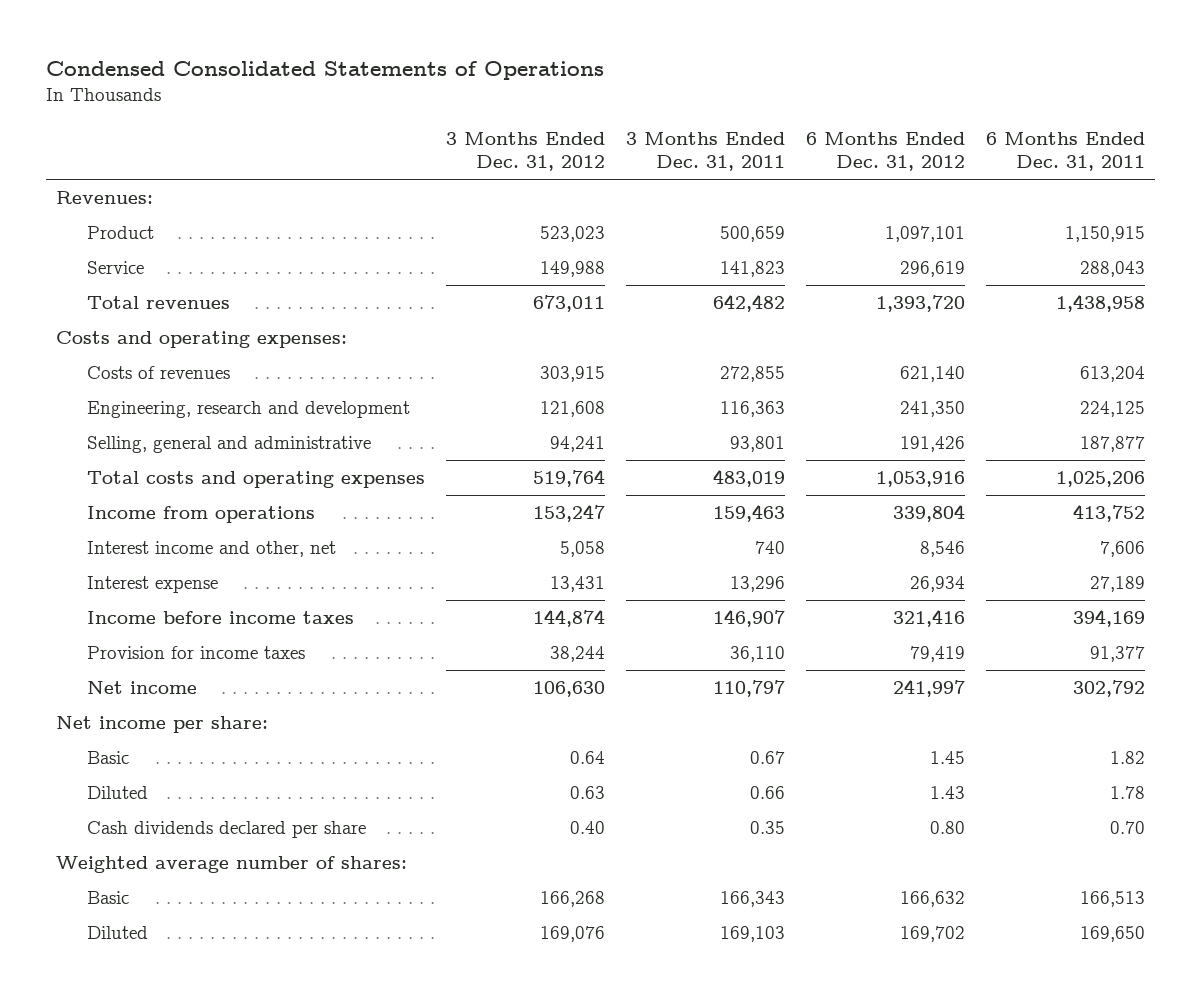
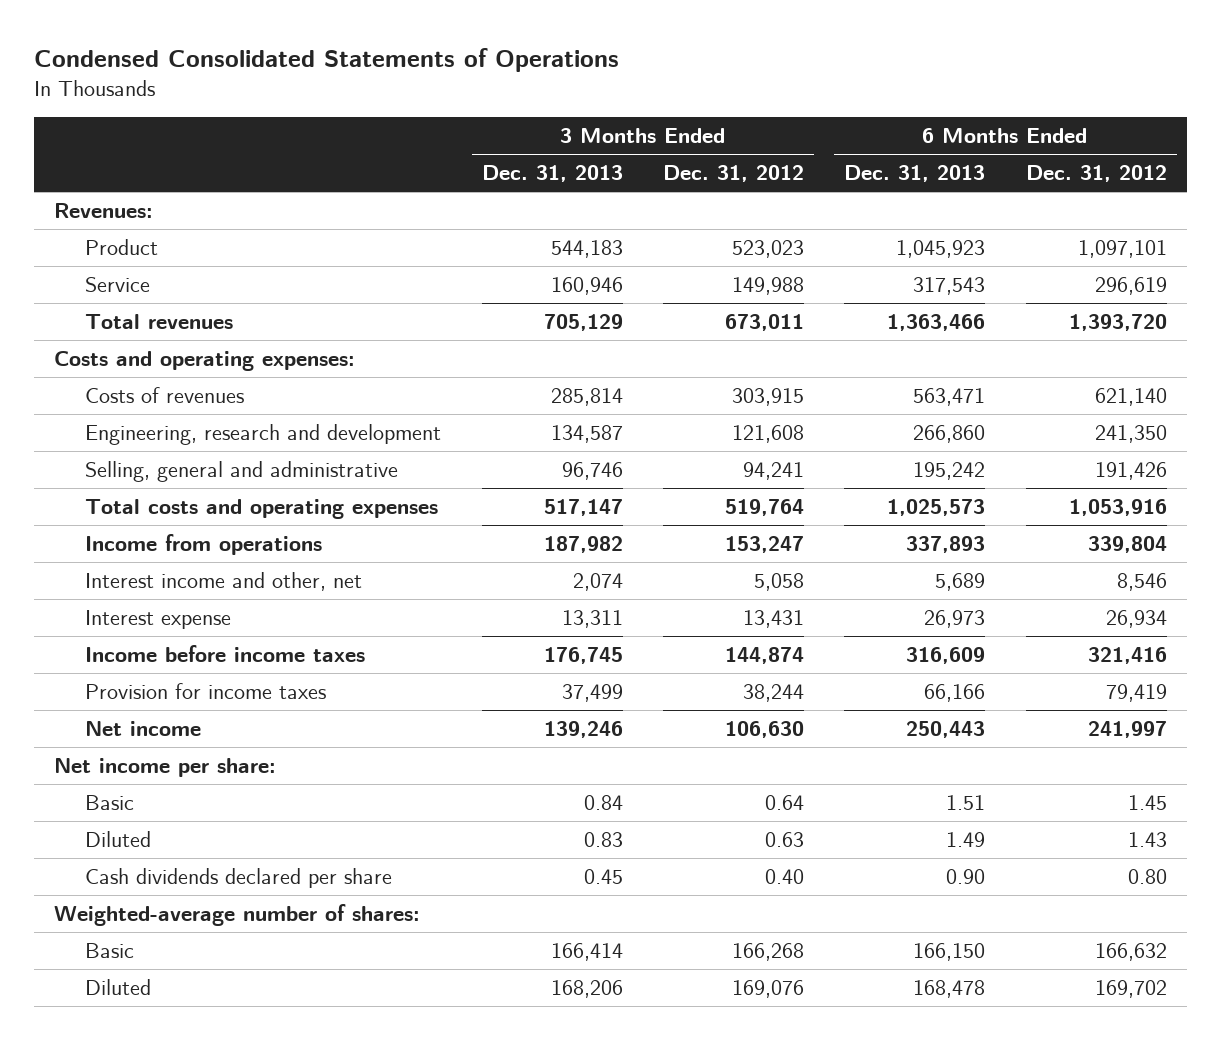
[625,131,785,172] 3 Months Ended Dec. 31, 2011 -> none
[985,131,1145,172] 6 Months Ended Dec. 31, 2011 -> none
none -> [481,165,623,183] Dec. 31, 2013
none -> [844,165,986,183] Dec. 31, 2013
[56,856,408,874] Weighted average number of shares: -> [54,903,421,926] Weighted-average number of shares:

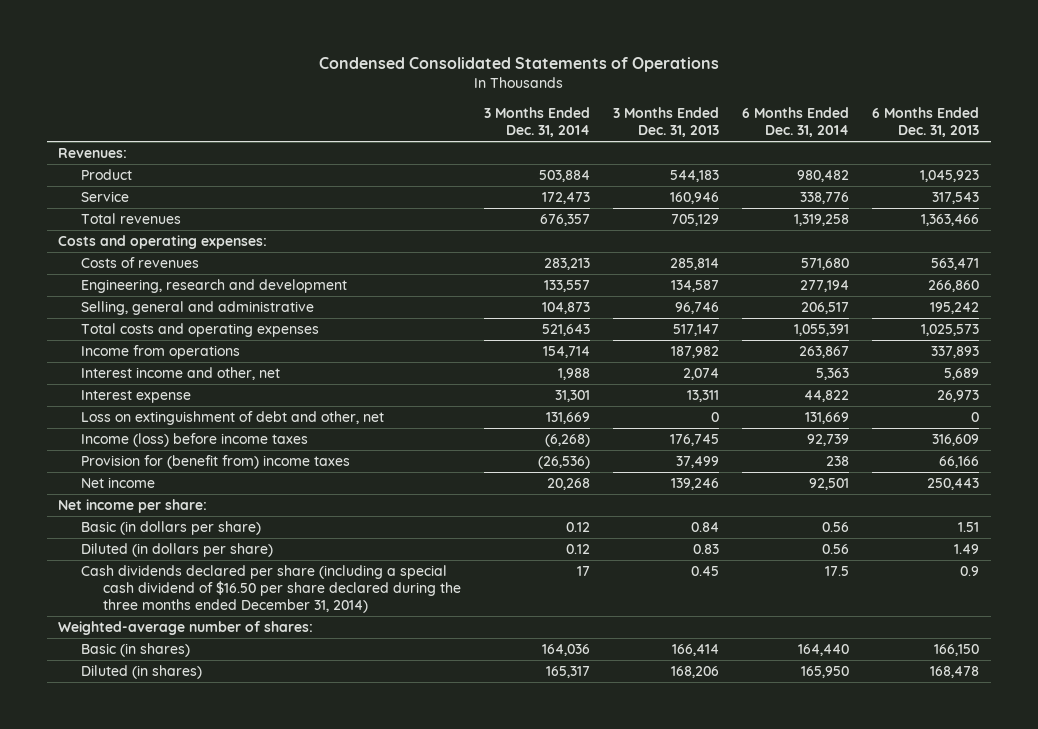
[663,165,805,183] Dec. 31, 2012 -> none
[1025,165,1167,183] Dec. 31, 2012 -> none
none -> [484,107,591,138] 3 Months Ended Dec. 31, 2014
none -> [742,107,850,138] 6 Months Ended Dec. 31, 2014
none -> [80,410,384,425] Loss on extinguishment of debt and other, net
[85,644,366,662] Income before income taxes -> [80,432,308,447] Income (loss) before income taxes
[85,682,327,699] Provision for income taxes -> [80,454,350,469] Provision for (benefit from) income taxes
[85,794,135,810] Basic -> [80,520,261,535] Basic (in dollars per share)
[85,830,152,847] Diluted -> [80,542,273,557] Diluted (in dollars per share)
[85,867,393,888] Cash dividends declared per share -> [80,564,462,614] Cash dividends declared per share (including a special cash dividend of $16.50 per share declared during the three months ended December 31, 2014)
[946,868,986,884] 0.90 -> [960,565,980,576] 0.9
[85,942,135,958] Basic -> [80,642,190,657] Basic (in shares)
[85,978,152,995] Diluted -> [80,664,202,679] Diluted (in shares)

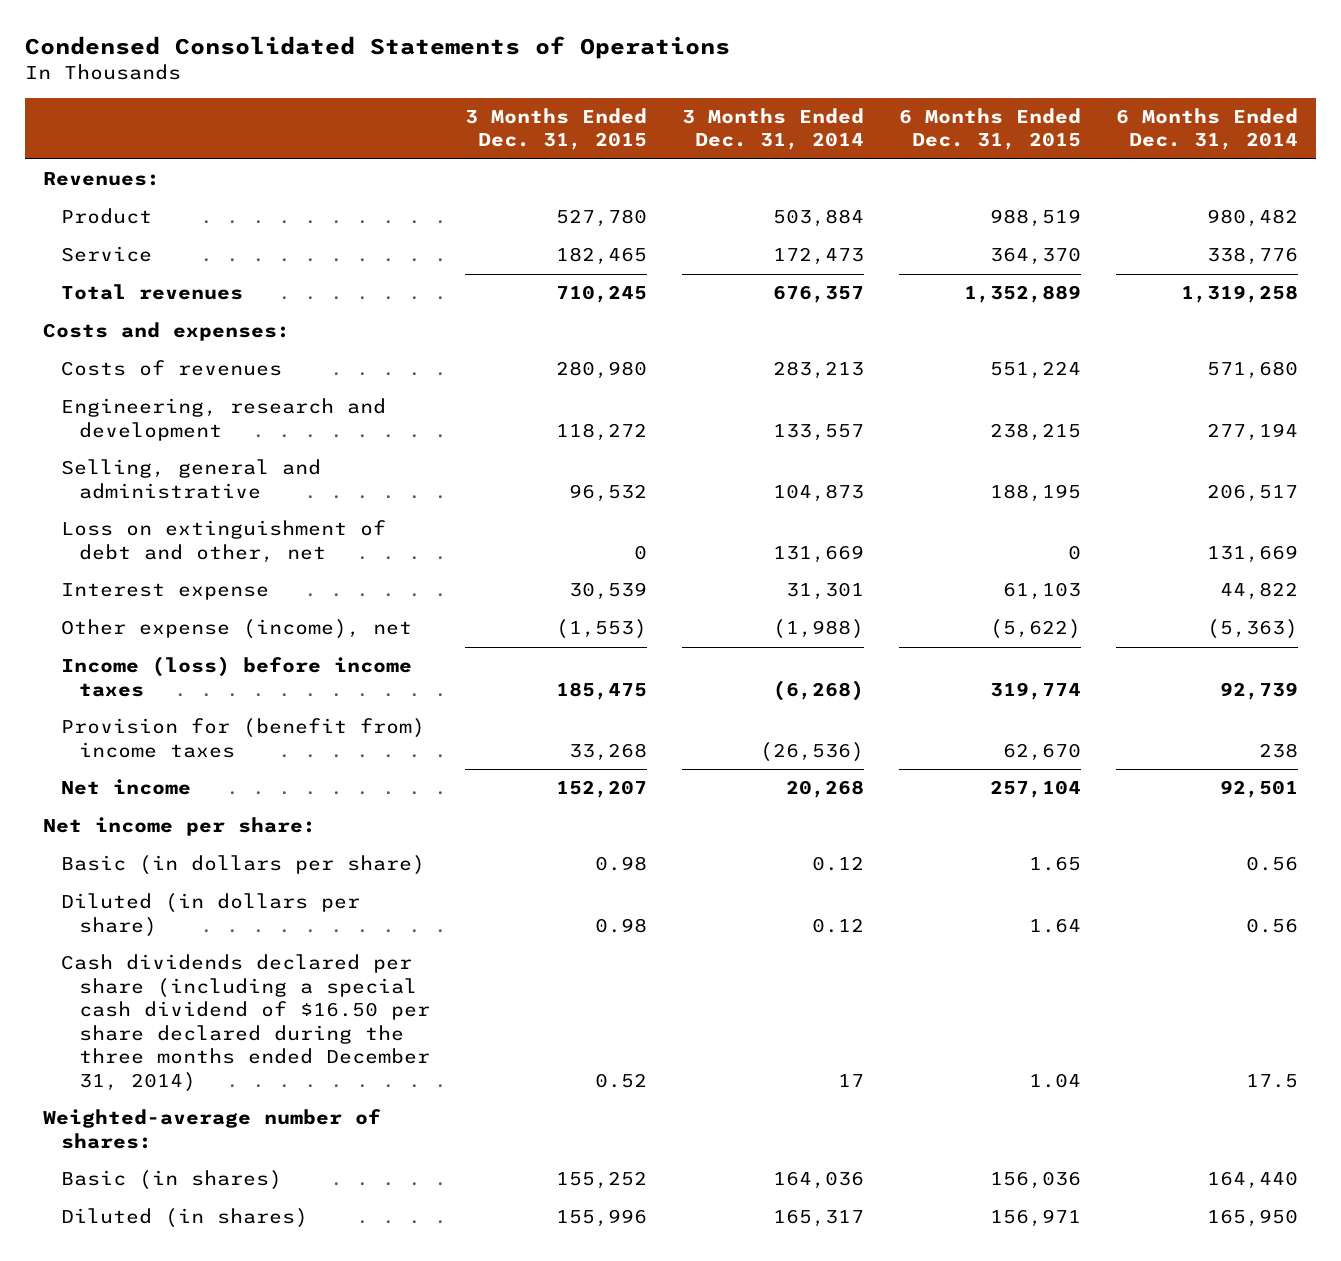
[613,107,720,138] 3 Months Ended Dec. 31, 2013 -> none
[872,107,980,138] 6 Months Ended Dec. 31, 2013 -> none
none -> [464,107,647,151] 3 Months Ended Dec. 31, 2015
none -> [899,107,1082,151] 6 Months Ended Dec. 31, 2015
[58,234,268,249] Costs and operating expenses: -> [42,322,290,342] Costs and expenses:
[80,322,319,337] Total costs and operating expenses -> none
[80,344,240,359] Income from operations -> none
[80,366,280,380] Interest income and other, net -> none
[80,389,191,403] Interest expense -> [60,583,269,601] Interest expense
none -> [60,619,412,640] Other expense (income), net

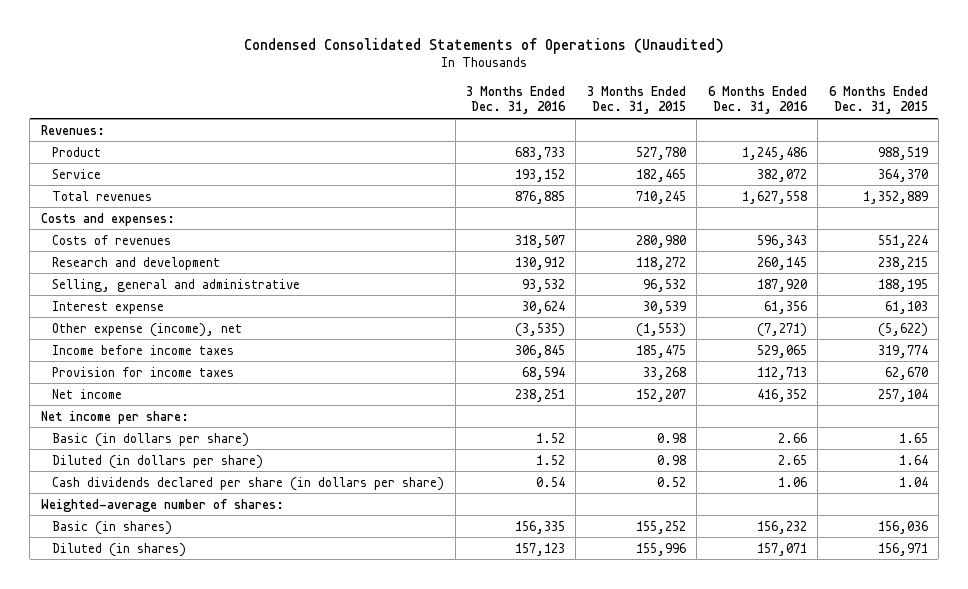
[25,35,731,59] Condensed Consolidated Statements of Operations -> [244,37,725,54] Condensed Consolidated Statements of Operations (Unaudited)
[681,107,864,151] 3 Months Ended Dec. 31, 2014 -> none
[1116,107,1299,151] 6 Months Ended Dec. 31, 2014 -> none
none -> [466,85,567,115] 3 Months Ended Dec. 31, 2016
none -> [707,85,808,115] 6 Months Ended Dec. 31, 2016
[60,398,386,441] Engineering, research and development -> [52,256,221,270] Research and development
[60,520,386,563] Loss on extinguishment of debt and other, net -> none
[60,656,412,697] Income (loss) before income taxes -> [52,344,235,355] Income before income taxes
[60,718,425,758] Provision for (benefit from) income taxes -> [52,366,235,377] Provision for income taxes
[60,954,430,1092] Cash dividends declared per share (including a special cash dividend of $16.50 per share declared during the three months ended December 31, 2014) -> [52,476,445,491] Cash dividends declared per share (in dollars per share)

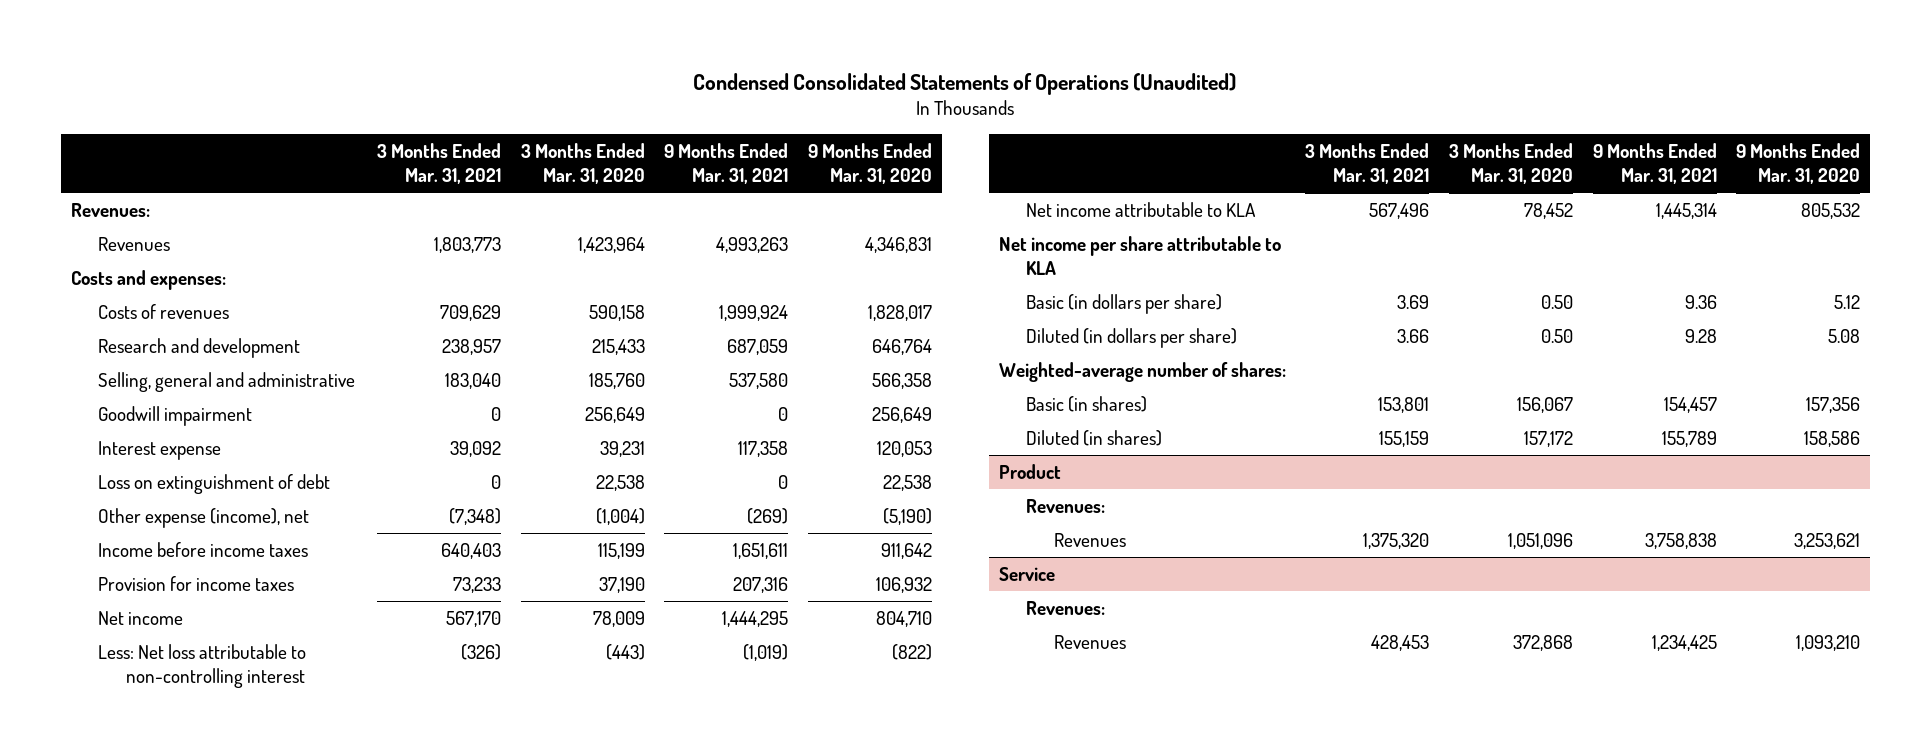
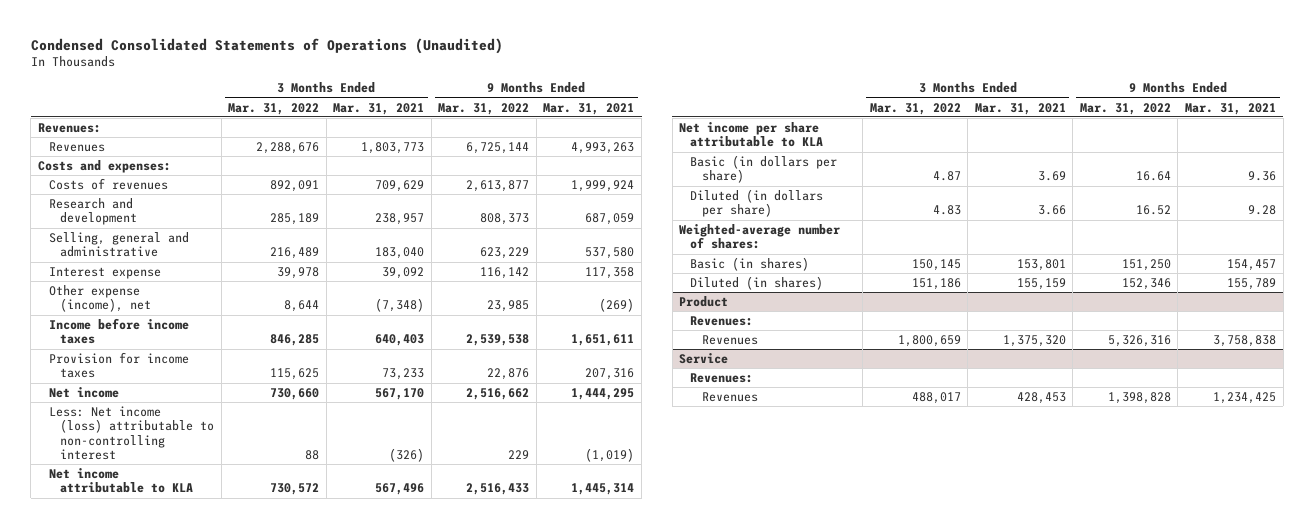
[520,142,645,185] 3 Months Ended Mar. 31, 2020 -> none
[808,142,933,185] 9 Months Ended Mar. 31, 2020 -> none
none -> [228,102,320,115] Mar. 31, 2022
none -> [438,102,530,115] Mar. 31, 2022
[98,405,253,426] Goodwill impairment -> none
[98,473,331,494] Loss on extinguishment of debt -> none
[98,643,307,688] Less: Net loss attributable to non-controlling interest -> [48,405,215,461] Less: Net income (loss) attributable to non-controlling interest

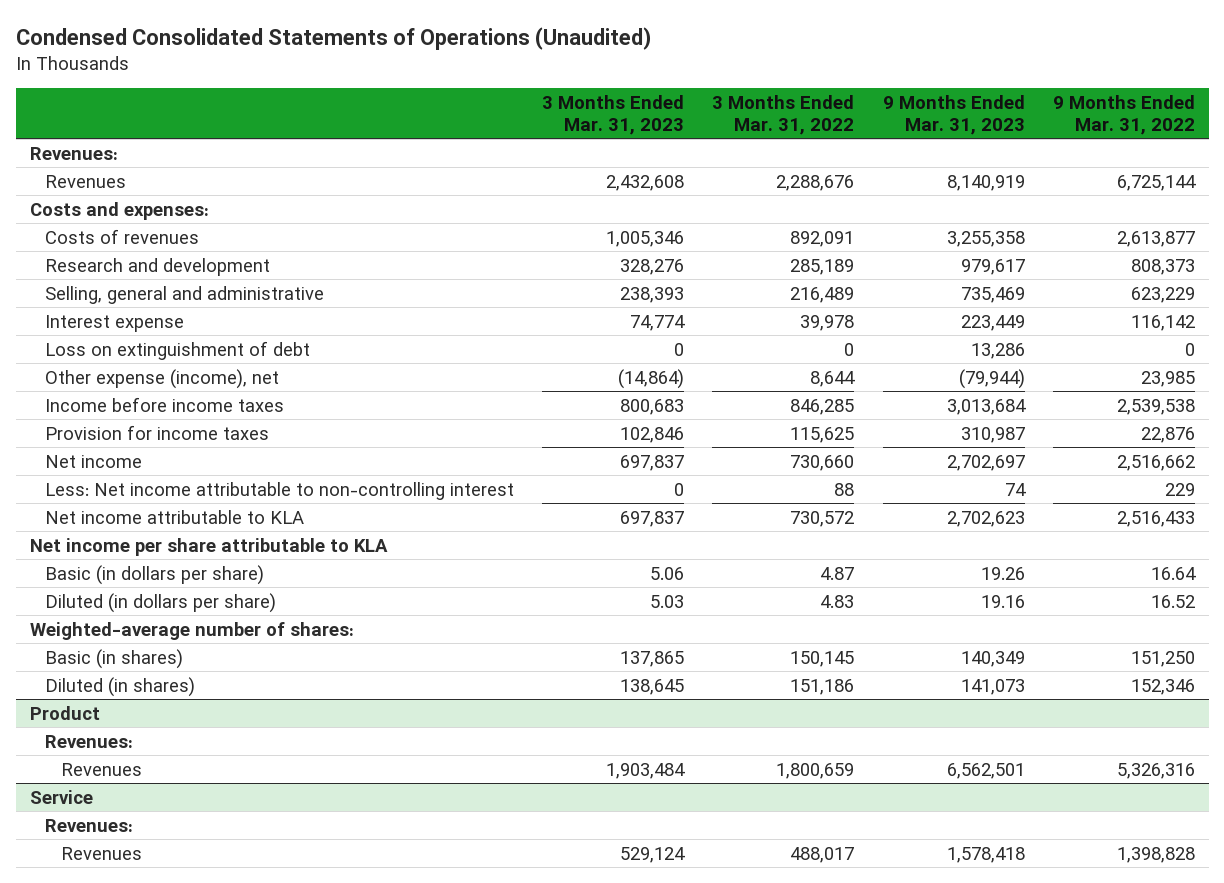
[333,102,425,115] Mar. 31, 2021 -> none
[543,102,635,115] Mar. 31, 2021 -> none
none -> [542,94,685,135] 3 Months Ended Mar. 31, 2023
none -> [882,94,1025,135] 9 Months Ended Mar. 31, 2023
none -> [45,340,311,360] Loss on extinguishment of debt
[48,405,215,461] Less: Net income (loss) attributable to non-controlling interest -> [45,481,515,500] Less: Net income attributable to non-controlling interest

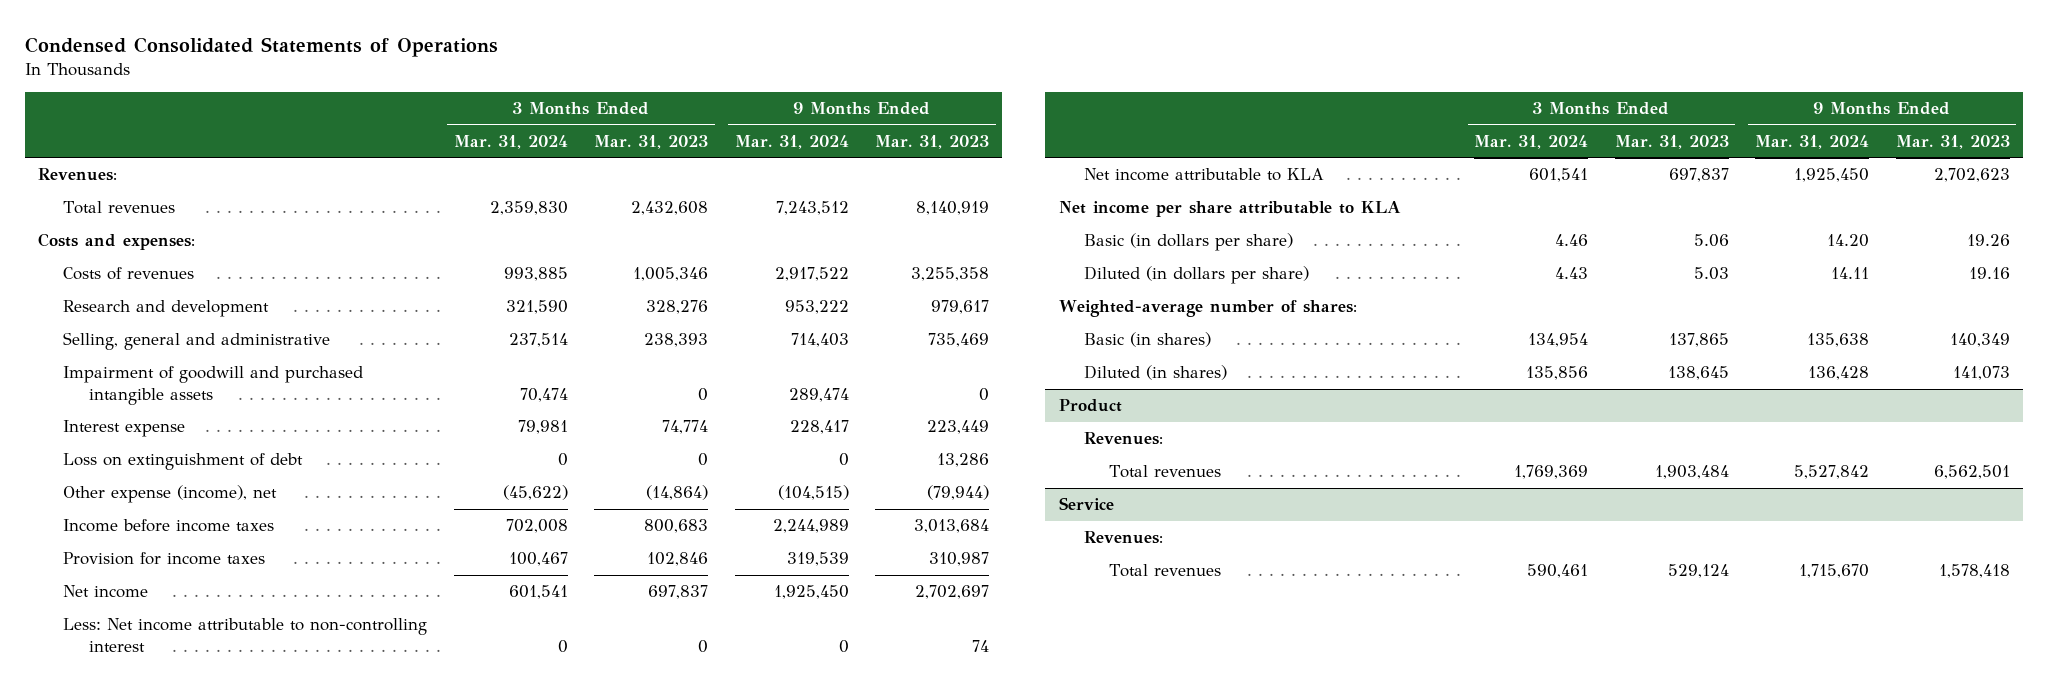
[15,26,651,50] Condensed Consolidated Statements of Operations (Unaudited) -> [25,36,499,57] Condensed Consolidated Statements of Operations
[712,94,855,135] 3 Months Ended Mar. 31, 2022 -> none
[1052,94,1195,135] 9 Months Ended Mar. 31, 2022 -> none
none -> [453,134,568,149] Mar. 31, 2024
none -> [734,134,849,149] Mar. 31, 2024
[45,174,127,188] Revenues -> [63,201,176,215] Total revenues
none -> [63,366,364,405] Impairment of goodwill and purchased intangible assets
[61,762,143,776] Revenues -> [1108,465,1221,479] Total revenues
[61,846,143,860] Revenues -> [1108,564,1221,578] Total revenues

